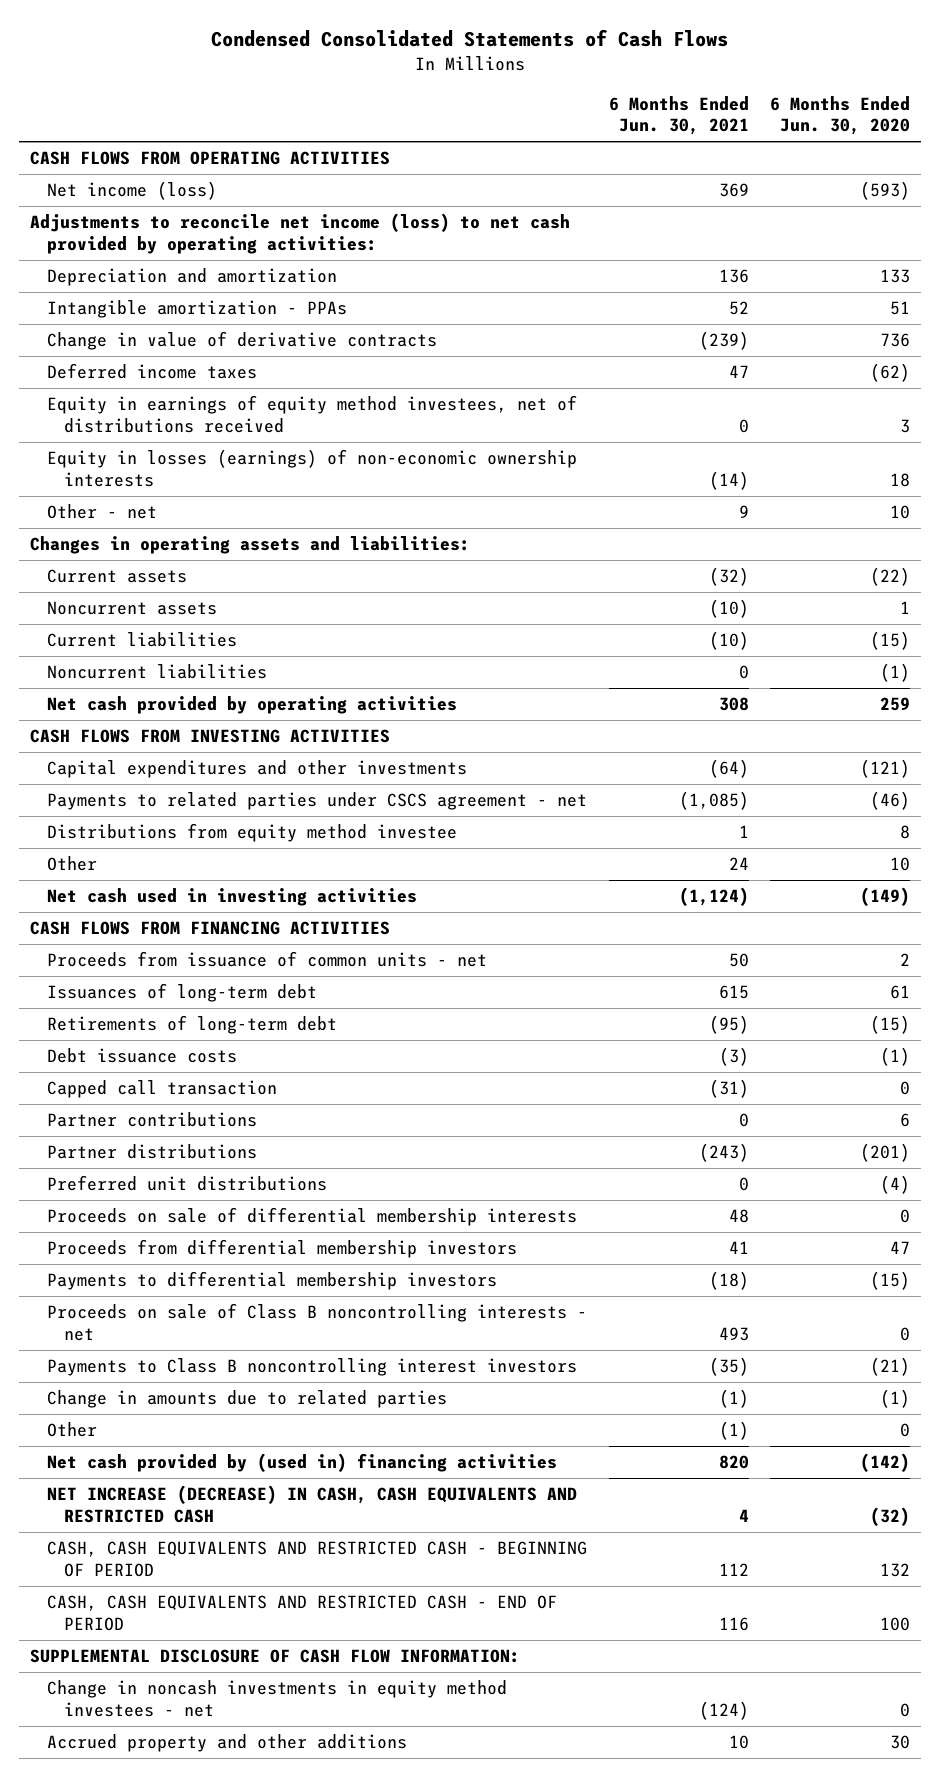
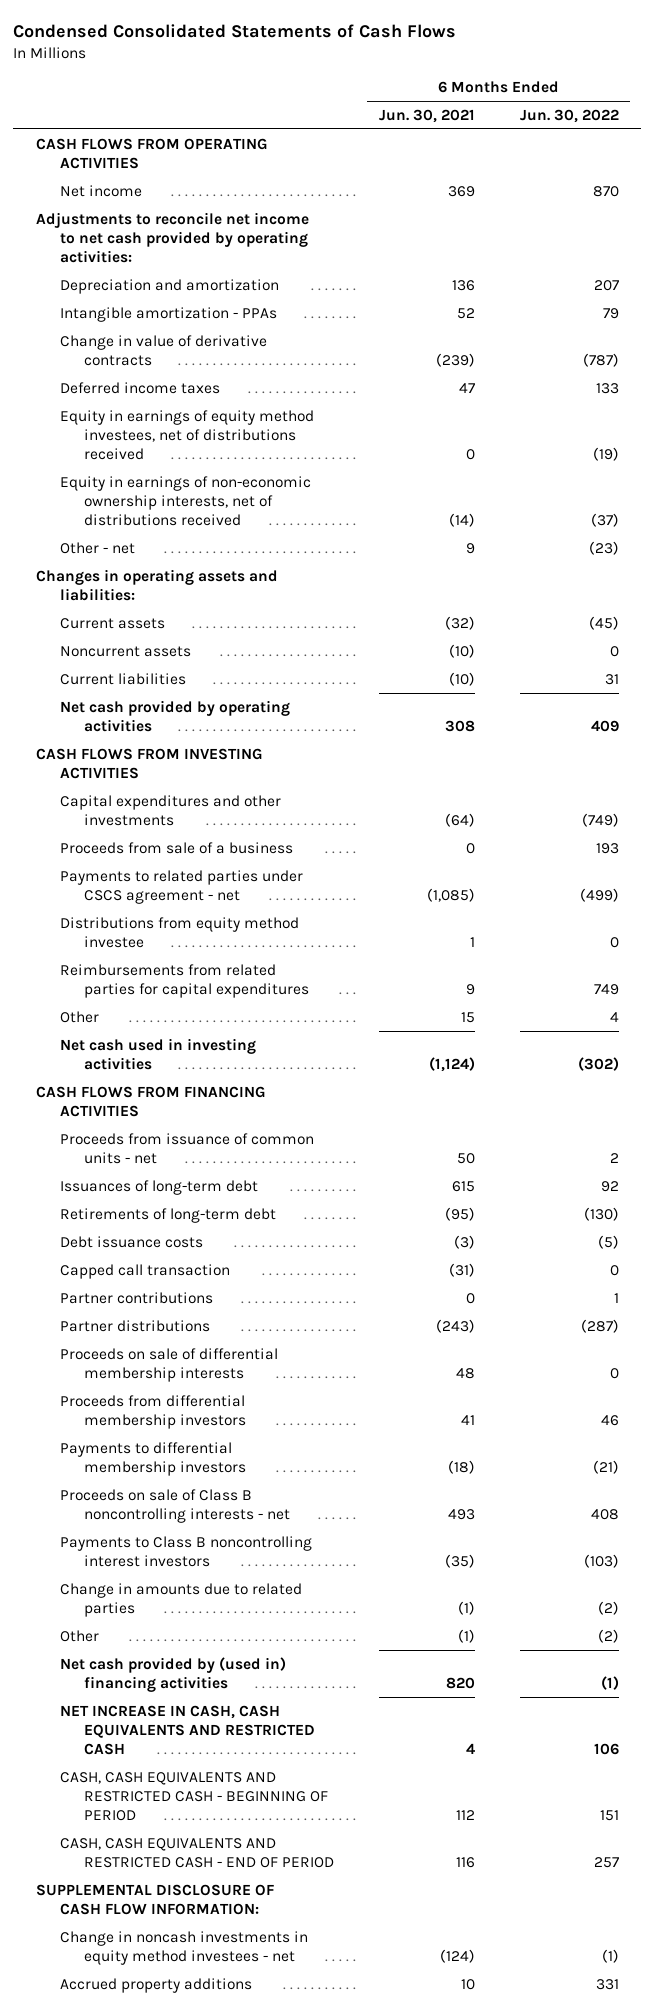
[769,95,910,136] 6 Months Ended Jun. 30, 2020 -> none
none -> [519,108,619,123] Jun. 30, 2022
[47,181,218,201] Net income (loss) -> [59,184,142,197] Net income
[30,213,571,254] Adjustments to reconcile net income (loss) to net cash provided by operating activities: -> [35,211,309,264] Adjustments to reconcile net income to net cash provided by operating activities:
[47,449,578,487] Equity in losses (earnings) of non-economic ownership interests -> [59,475,311,527] Equity in earnings of non-economic ownership interests, net of distributions received
[47,664,268,680] Noncurrent liabilities -> none
none -> [59,841,293,854] Proceeds from sale of a business
none -> [59,963,309,998] Reimbursements from related parties for capital expenditures
[728,857,749,871] 24 -> [460,1011,475,1023] 15
[47,1175,328,1192] Preferred unit distributions -> none
[47,1485,578,1523] NET INCREASE (DECREASE) IN CASH, CASH EQUIVALENTS AND RESTRICTED CASH -> [59,1704,315,1756] NET INCREASE IN CASH, CASH EQUIVALENTS AND RESTRICTED CASH
[47,1734,408,1753] Accrued property and other additions -> [59,1977,252,1993] Accrued property additions

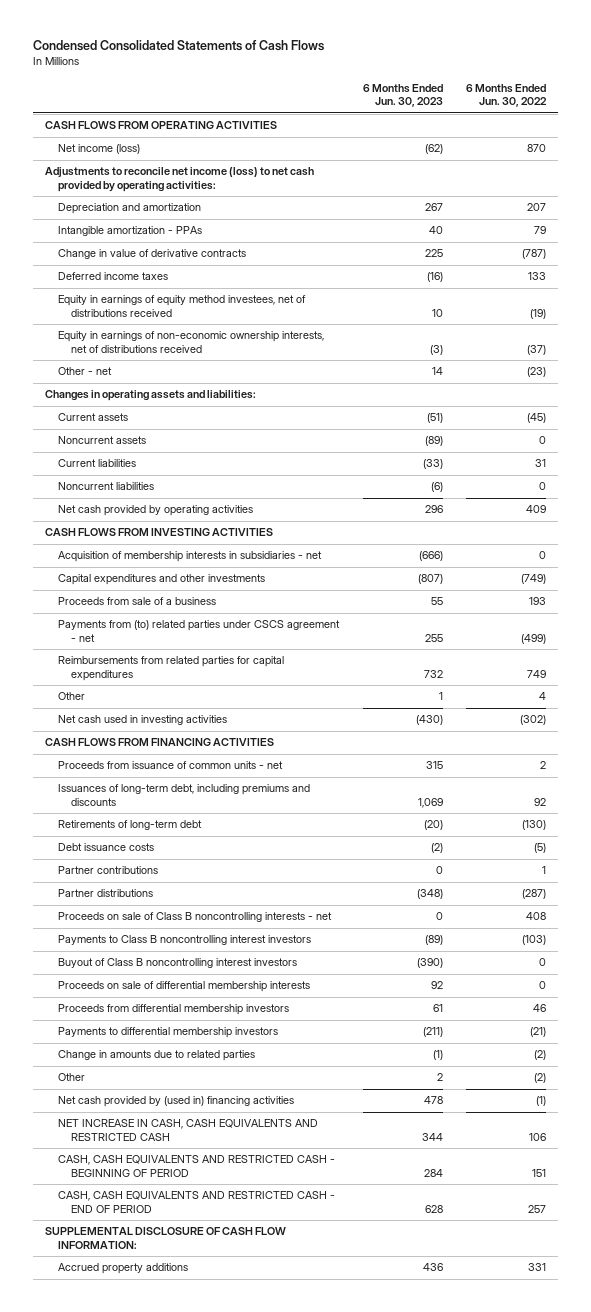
[378,108,475,123] Jun. 30, 2021 -> none
none -> [362,83,443,108] 6 Months Ended Jun. 30, 2023
[59,184,142,197] Net income -> [57,144,140,155] Net income (loss)
[35,211,309,264] Adjustments to reconcile net income to net cash provided by operating activities: -> [44,167,314,193] Adjustments to reconcile net income (loss) to net cash provided by operating activities:
none -> [57,482,154,491] Noncurrent liabilities
none -> [57,551,322,563] Acquisition of membership interests in subsidiaries - net
[59,916,299,948] Distributions from equity method investee -> none
[59,869,303,904] Payments to related parties under CSCS agreement - net -> [57,620,340,643] Payments from (to) related parties under CSCS agreement - net
[59,1179,258,1195] Issuances of long-term debt -> [57,784,310,807] Issuances of long-term debt, including premiums and discounts
[59,1263,230,1279] Capped call transaction -> none
[59,1488,290,1523] Proceeds on sale of Class B noncontrolling interests - net -> [57,912,332,923] Proceeds on sale of Class B noncontrolling interests - net
[59,1535,312,1567] Payments to Class B noncontrolling interest investors -> [57,935,311,946] Payments to Class B noncontrolling interest investors
none -> [57,958,297,969] Buyout of Class B noncontrolling interest investors
[59,1930,308,1965] Change in noncash investments in equity method investees - net -> none

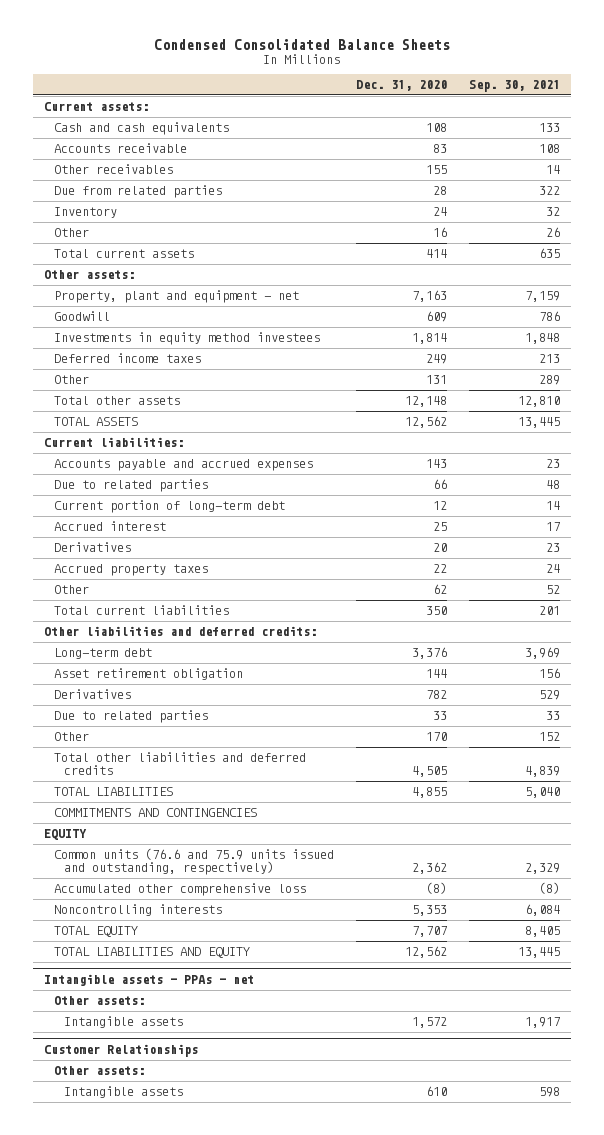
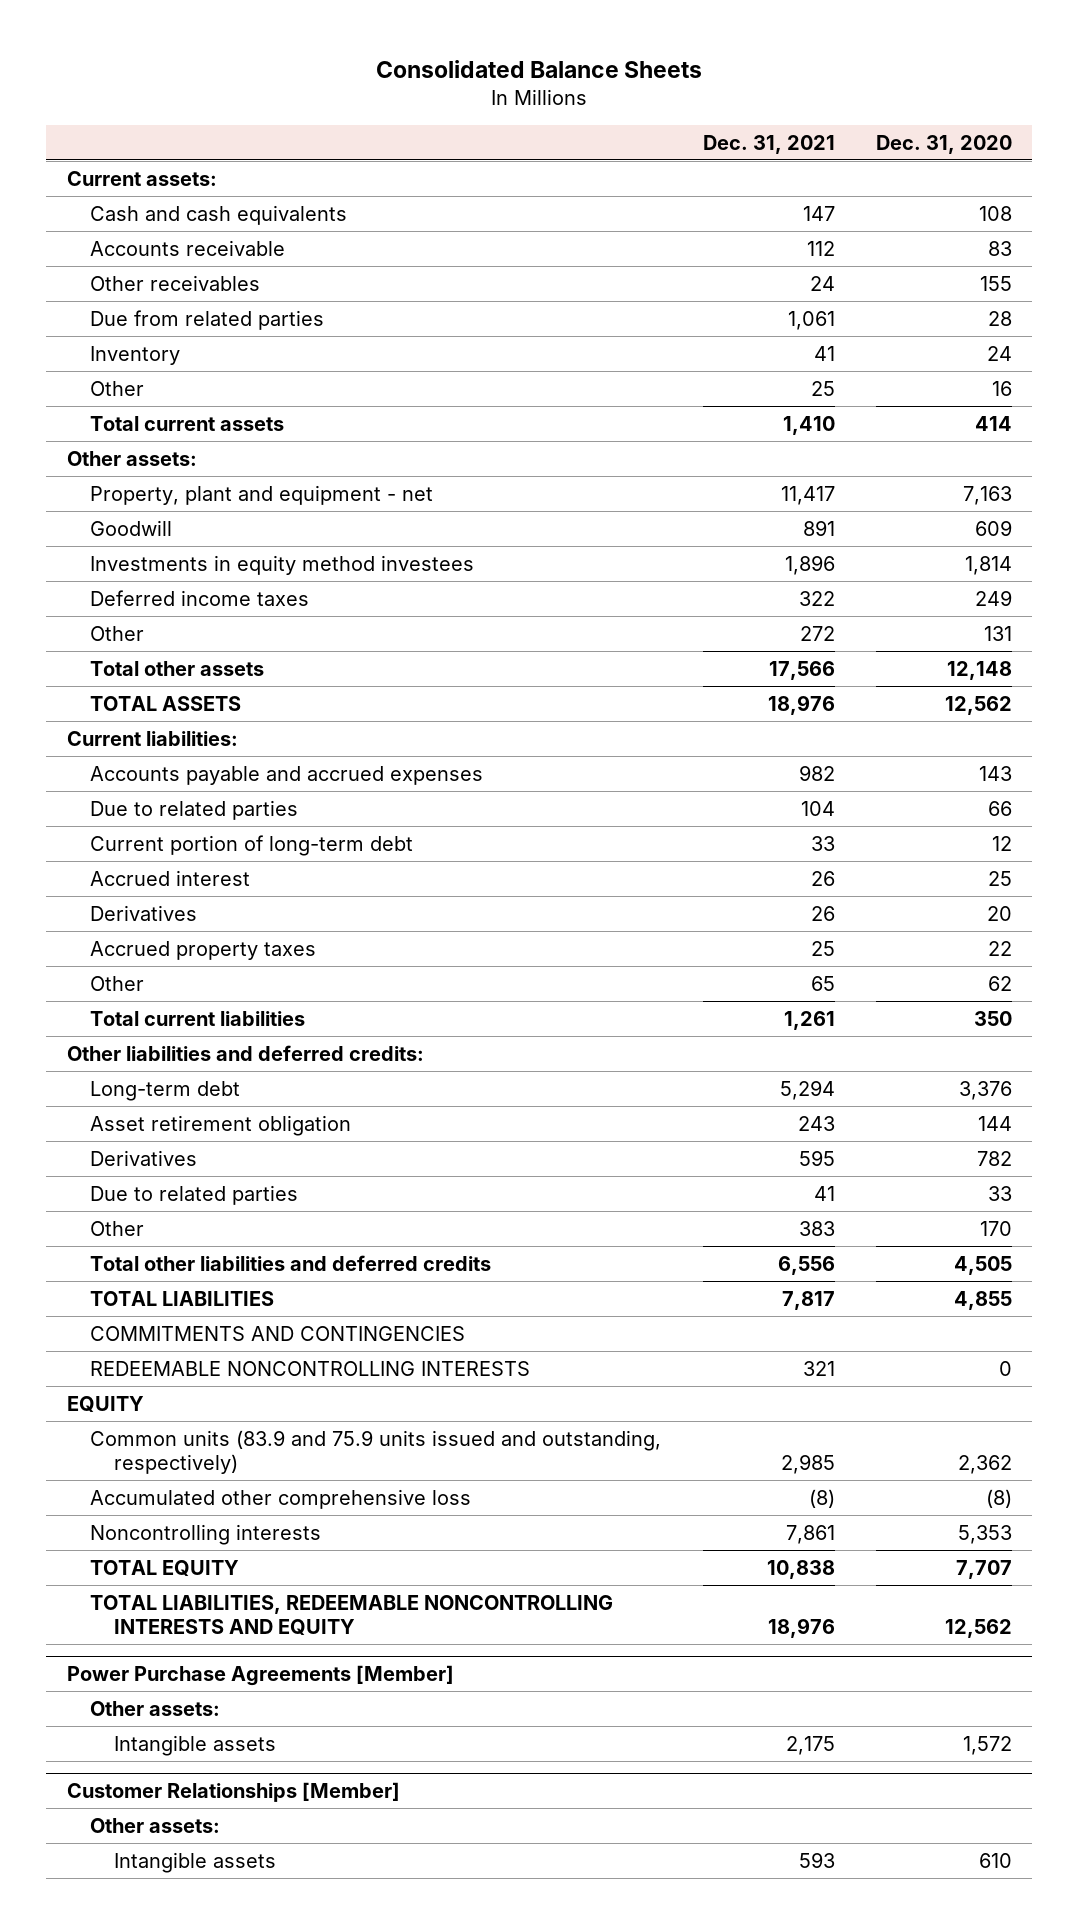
[154,38,451,50] Condensed Consolidated Balance Sheets -> [376,59,703,78] Consolidated Balance Sheets
[468,80,560,93] Sep. 30, 2021 -> none
none -> [702,134,835,154] Dec. 31, 2021
none -> [90,1360,531,1376] REDEEMABLE NONCONTROLLING INTERESTS
[54,848,335,876] Common units (76.6 and 75.9 units issued and outstanding, respectively) -> [90,1429,662,1475] Common units (83.9 and 75.9 units issued and outstanding, respectively)
[54,947,251,959] TOTAL LIABILITIES AND EQUITY -> [90,1594,614,1637] TOTAL LIABILITIES, REDEEMABLE NONCONTROLLING INTERESTS AND EQUITY
[44,973,255,986] Intangible assets - PPAs - net -> [66,1664,454,1686] Power Purchase Agreements [Member]
[44,1043,199,1057] Customer Relationships -> [66,1781,400,1802] Customer Relationships [Member]

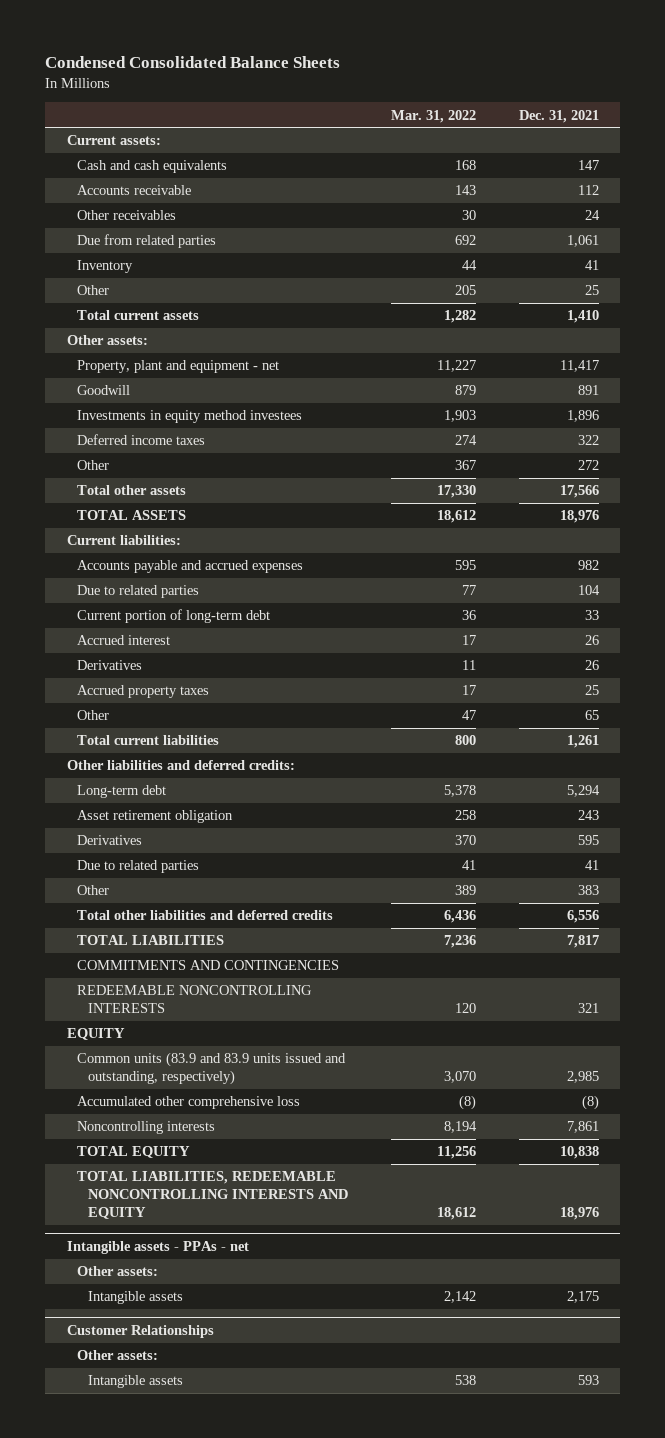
[376,59,703,78] Consolidated Balance Sheets -> [45,55,341,68] Condensed Consolidated Balance Sheets
[875,134,1012,154] Dec. 31, 2020 -> none
none -> [390,109,476,123] Mar. 31, 2022
[90,1429,662,1475] Common units (83.9 and 75.9 units issued and outstanding, respectively) -> [77,1052,347,1086] Common units (83.9 and 83.9 units issued and outstanding, respectively)
[66,1664,454,1686] Power Purchase Agreements [Member] -> [66,1241,249,1255] Intangible assets - PPAs - net
[66,1781,400,1802] Customer Relationships [Member] -> [66,1325,214,1339] Customer Relationships

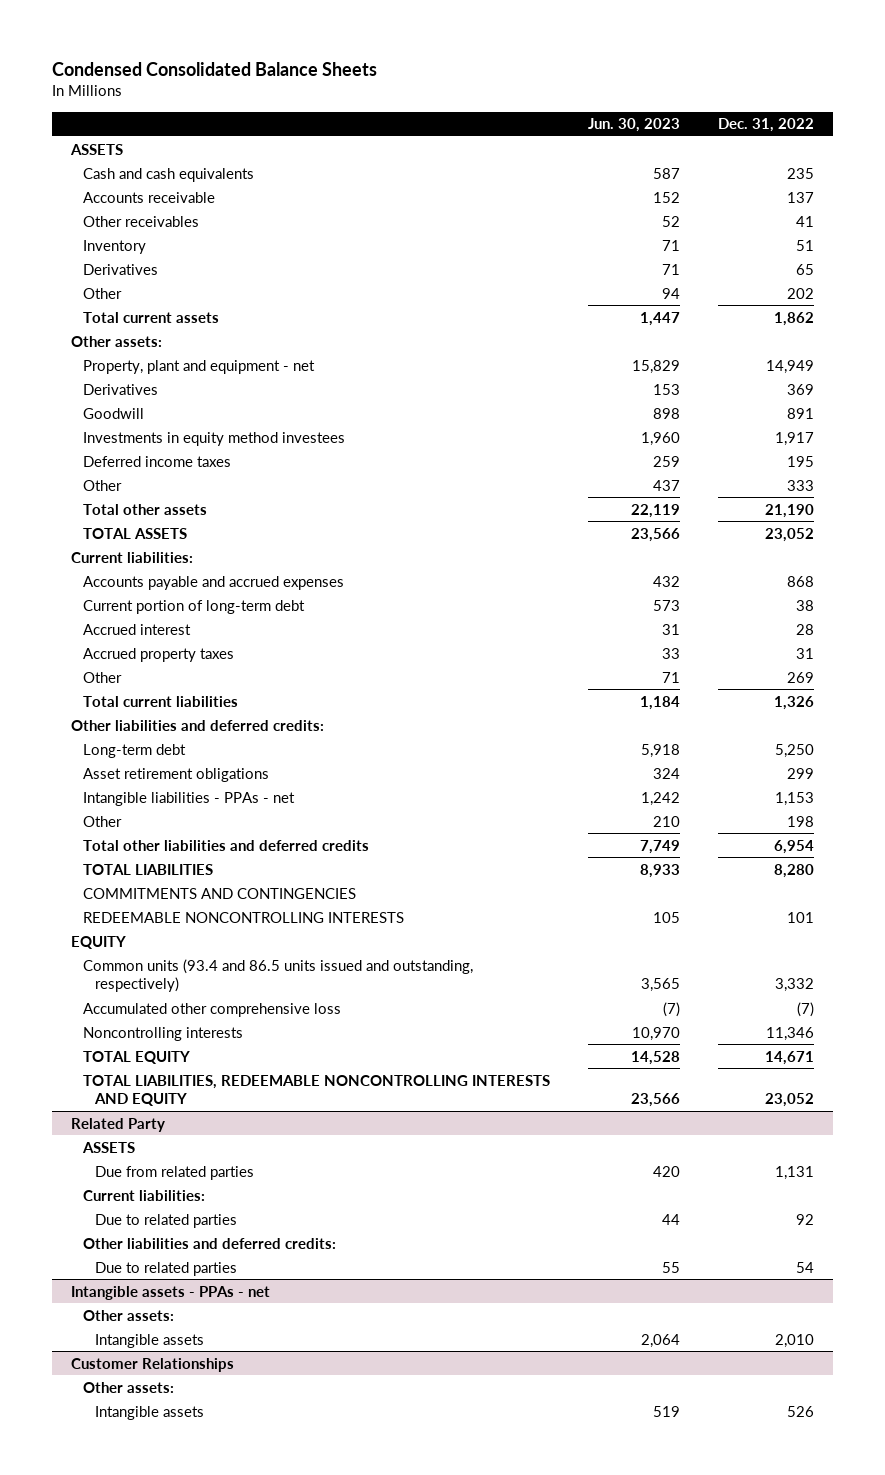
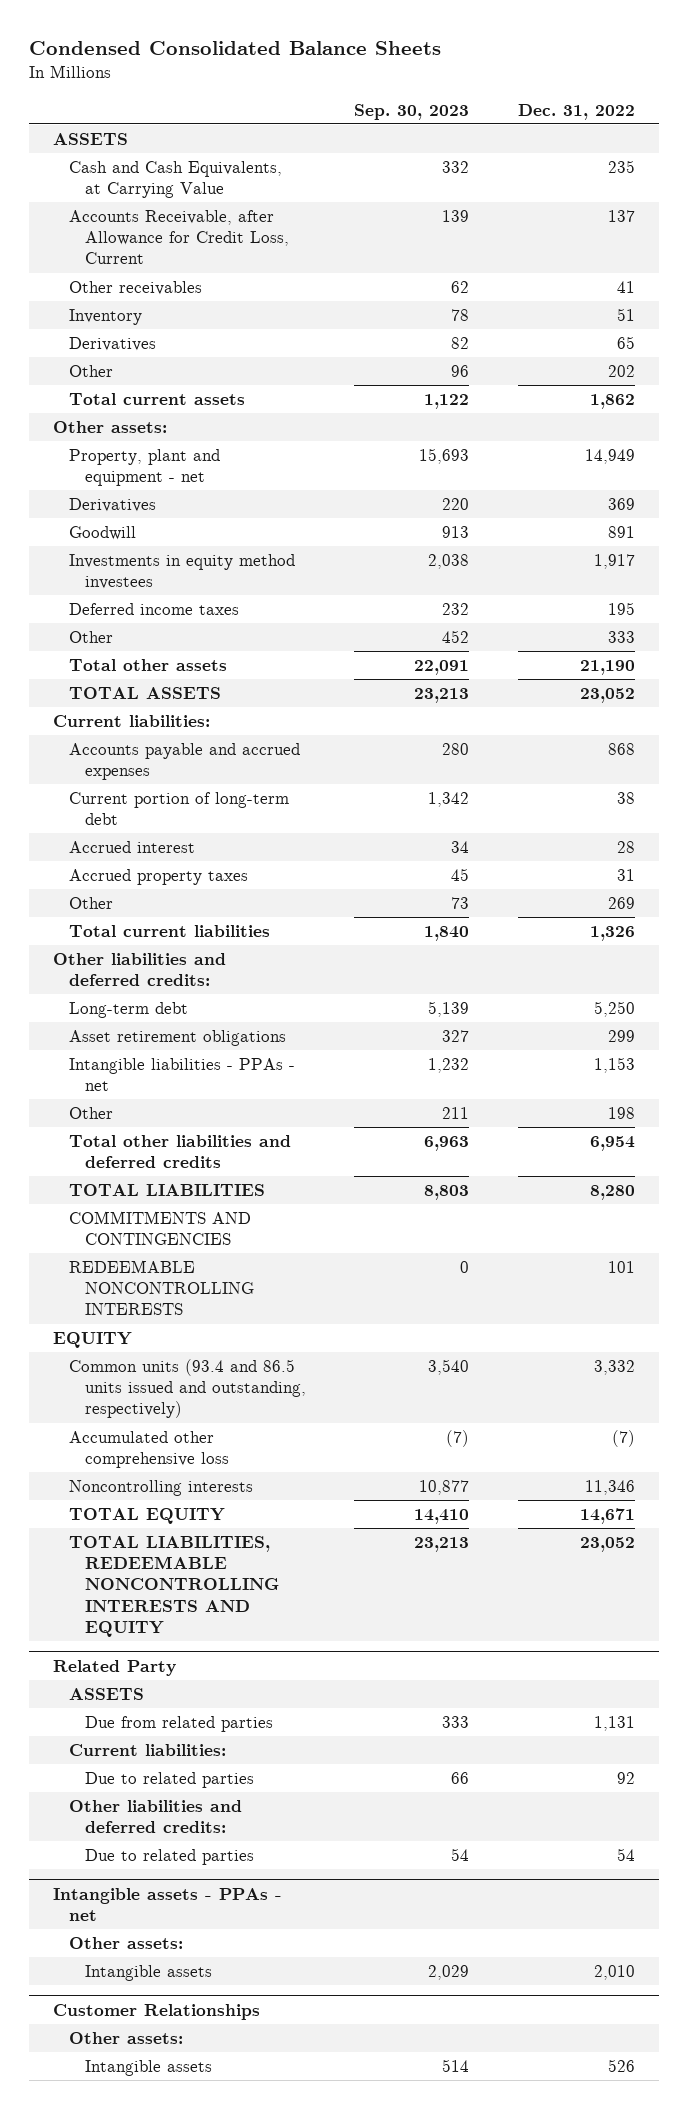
[587,118,680,133] Jun. 30, 2023 -> none
none -> [354,103,470,120] Sep. 30, 2023
[83,167,255,182] Cash and cash equivalents -> [68,160,282,199] Cash and Cash Equivalents, at Carrying Value
[83,191,216,203] Accounts receivable -> [68,209,289,265] Accounts Receivable, after Allowance for Credit Loss, Current

